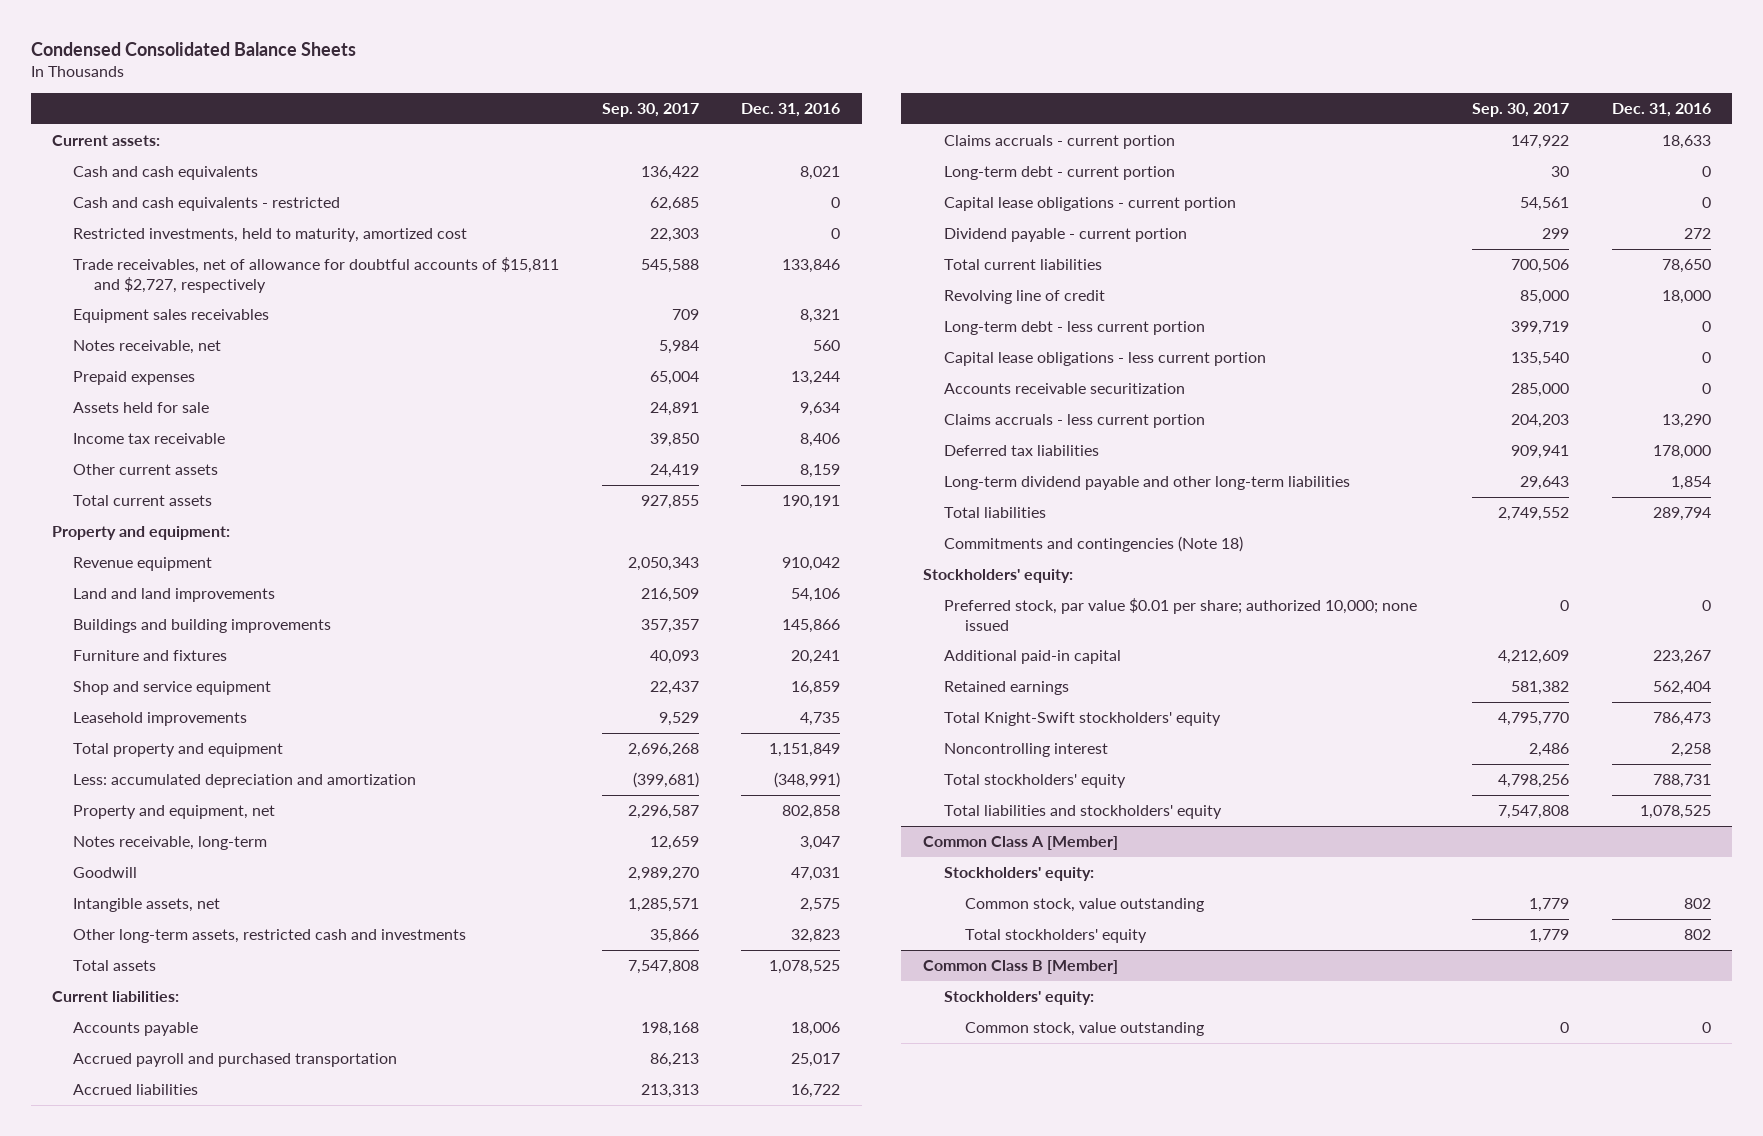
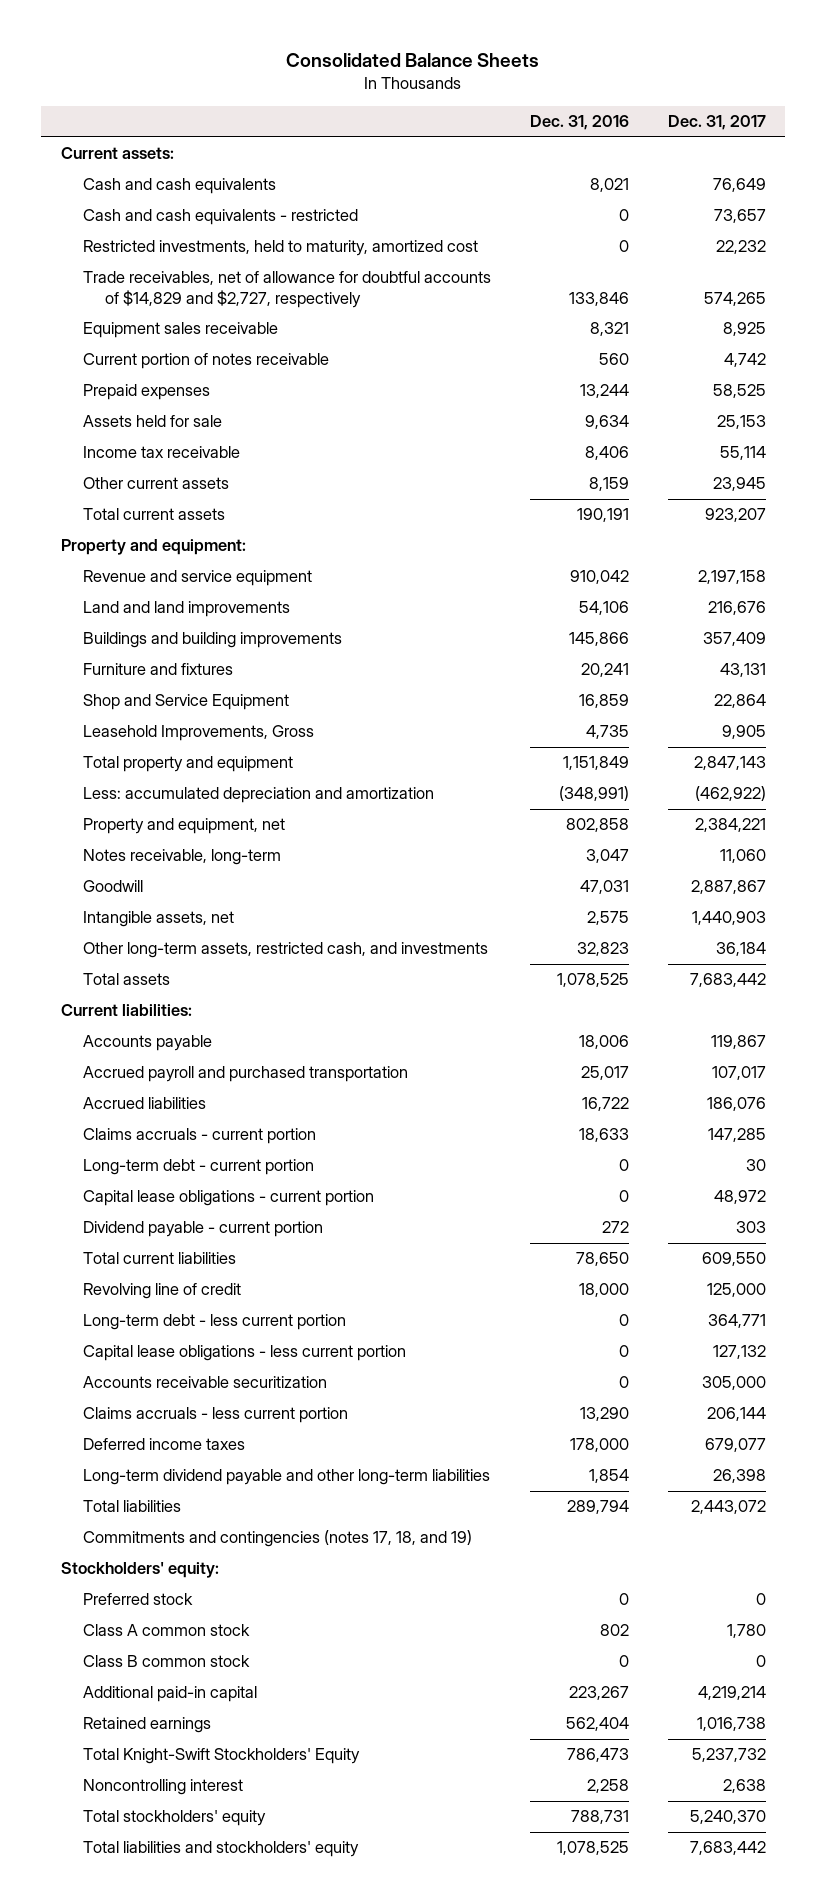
[30,41,356,56] Condensed Consolidated Balance Sheets -> [286,52,540,67] Consolidated Balance Sheets
[601,102,699,117] Sep. 30, 2017 -> none
none -> [667,115,766,131] Dec. 31, 2017
[73,257,560,293] Trade receivables, net of allowance for doubtful accounts of $15,811 and $2,727, respectively -> [83,271,492,308] Trade receivables, net of allowance for doubtful accounts of $14,829 and $2,727, respectively
[73,309,270,324] Equipment sales receivables -> [83,322,279,339] Equipment sales receivable
[73,340,222,355] Notes receivable, net -> [83,353,330,370] Current portion of notes receivable
[73,557,213,572] Revenue equipment -> [83,570,313,587] Revenue and service equipment
[73,681,272,696] Shop and service equipment -> [83,694,290,711] Shop and Service Equipment
[73,712,248,727] Leasehold improvements -> [83,725,315,742] Leasehold Improvements, Gross
[73,929,467,944] Other long-term assets, restricted cash and investments -> [83,942,489,959] Other long-term assets, restricted cash, and investments
[943,445,1099,457] Deferred tax liabilities -> [83,1438,246,1451] Deferred income taxes
[943,536,1243,553] Commitments and contingencies (Note 18) -> [83,1530,473,1548] Commitments and contingencies (notes 17, 18, and 19)
[943,598,1417,631] Preferred stock, par value $0.01 per share; authorized 10,000; none issued -> [83,1593,194,1606] Preferred stock
none -> [83,1624,251,1637] Class A common stock
none -> [83,1655,251,1668] Class B common stock
[943,712,1221,727] Total Knight-Swift stockholders' equity -> [83,1748,361,1765] Total Knight-Swift Stockholders' Equity
[922,836,1118,851] Common Class A [Member] -> none
[943,867,1094,882] Stockholders' equity: -> none
[964,898,1204,913] Common stock, value outstanding -> none
[964,929,1147,944] Total stockholders' equity -> none
[922,960,1118,975] Common Class B [Member] -> none
[943,991,1094,1006] Stockholders' equity: -> none
[964,1022,1204,1037] Common stock, value outstanding -> none

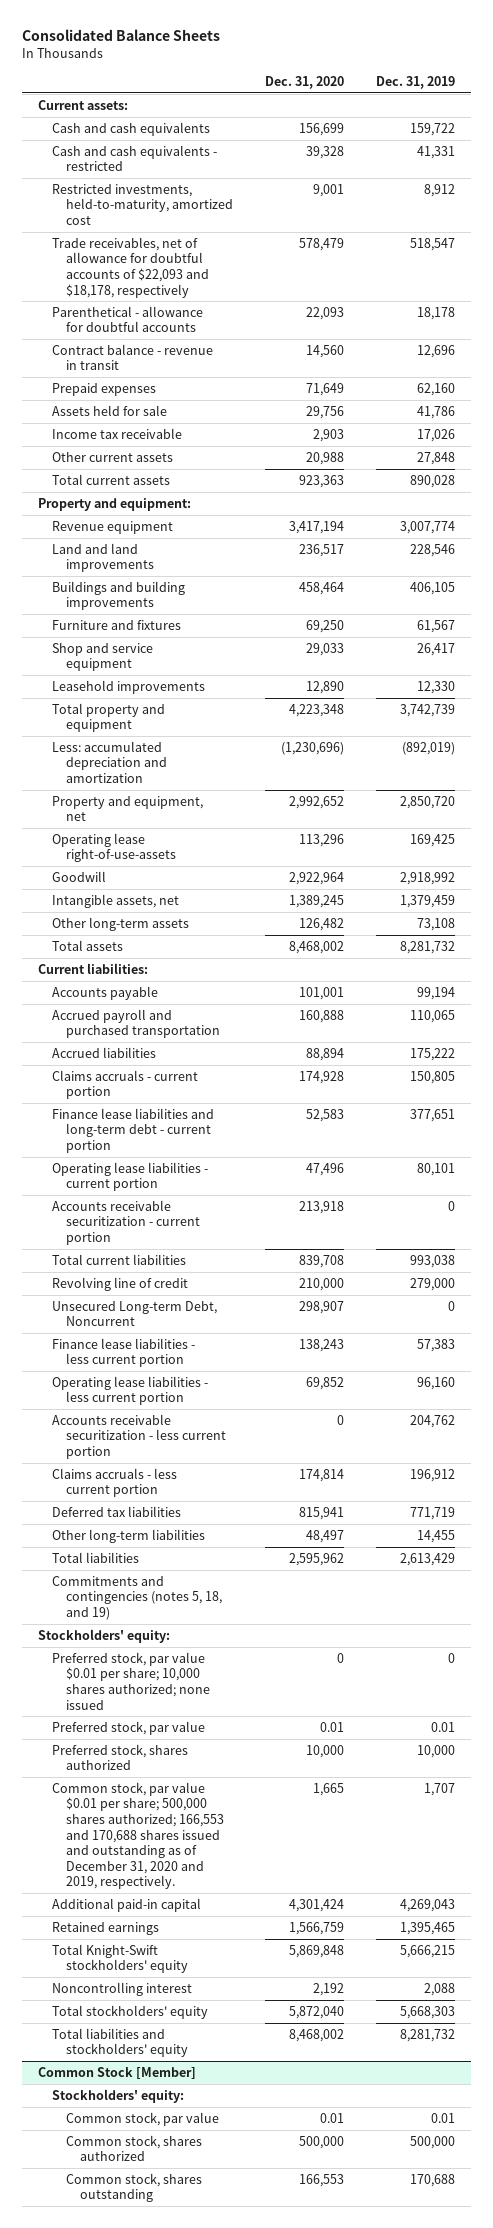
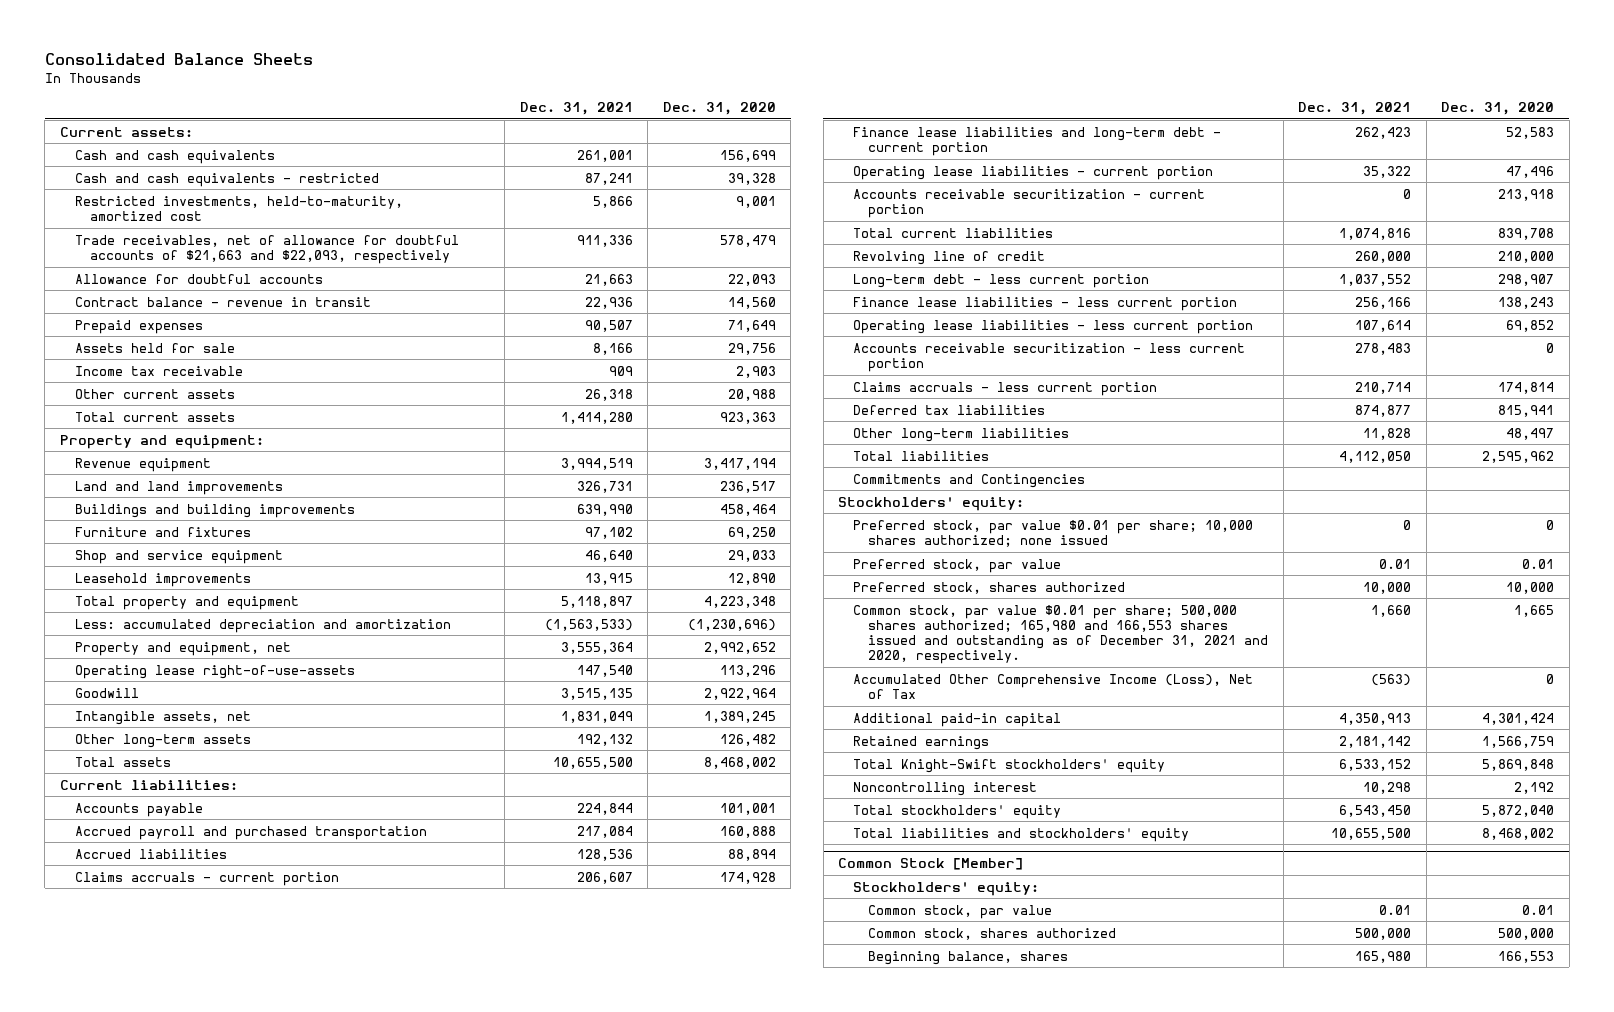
[375,75,455,89] Dec. 31, 2019 -> none
none -> [519,102,633,116] Dec. 31, 2021
[51,236,209,298] Trade receivables, net of allowance for doubtful accounts of $22,093 and $18,178, respectively -> [74,234,459,264] Trade receivables, net of allowance for doubtful accounts of $21,663 and $22,093, respectively
[51,305,203,333] Parenthetical - allowance for doubtful accounts -> [74,273,323,284] Allowance for doubtful accounts
[51,1300,217,1327] Unsecured Long-term Debt, Noncurrent -> [853,273,1150,288] Long-term debt - less current portion
[51,1575,222,1621] Commitments and contingencies (notes 5, 18, and 19) -> [853,473,1086,488] Commitments and Contingencies
[51,1781,224,1890] Common stock, par value $0.01 per share; 500,000 shares authorized; 166,553 and 170,688 shares issued and outstanding as of December 31, 2020 and 2019, respectively. -> [853,604,1268,665] Common stock, par value $0.01 per share; 500,000 shares authorized; 165,980 and 166,553 shares issued and outstanding as of December 31, 2021 and 2020, respectively.
none -> [853,673,1254,699] Accumulated Other Comprehensive Income (Loss), Net of Tax
[65,2172,202,2203] Common stock, shares outstanding -> [867,950,1068,965] Beginning balance, shares

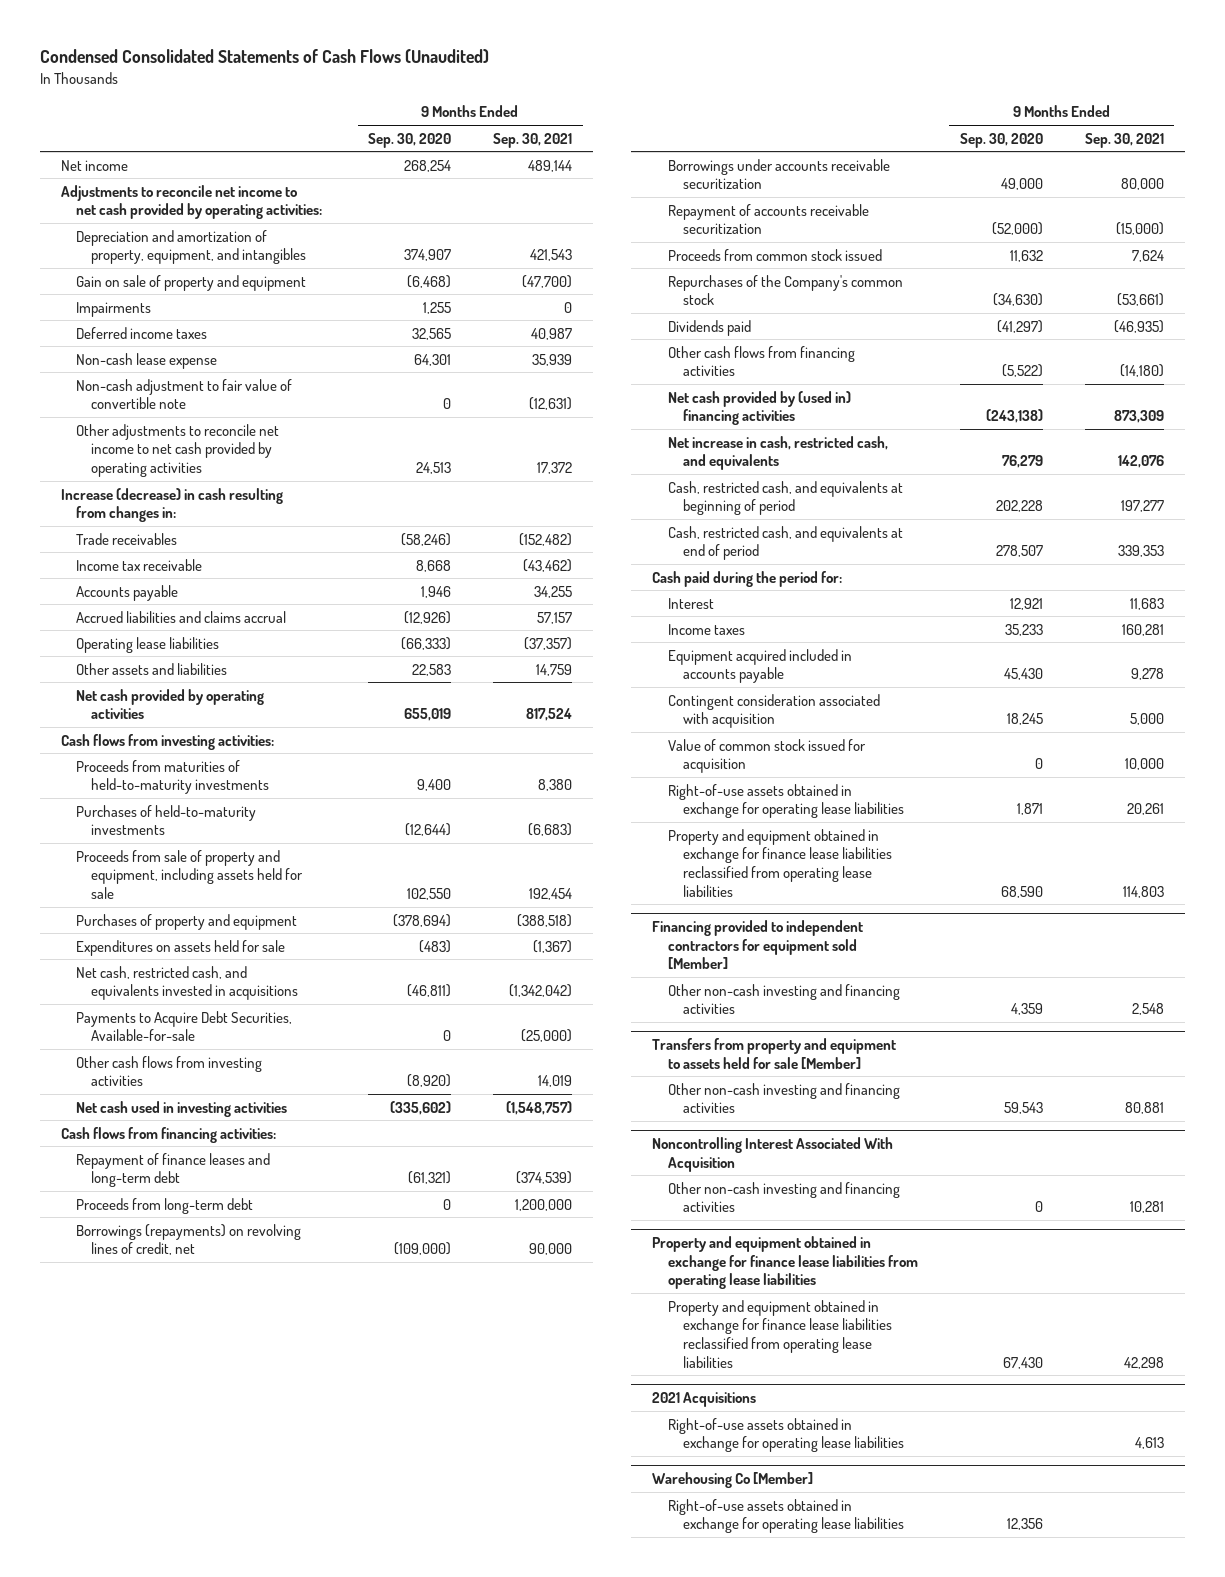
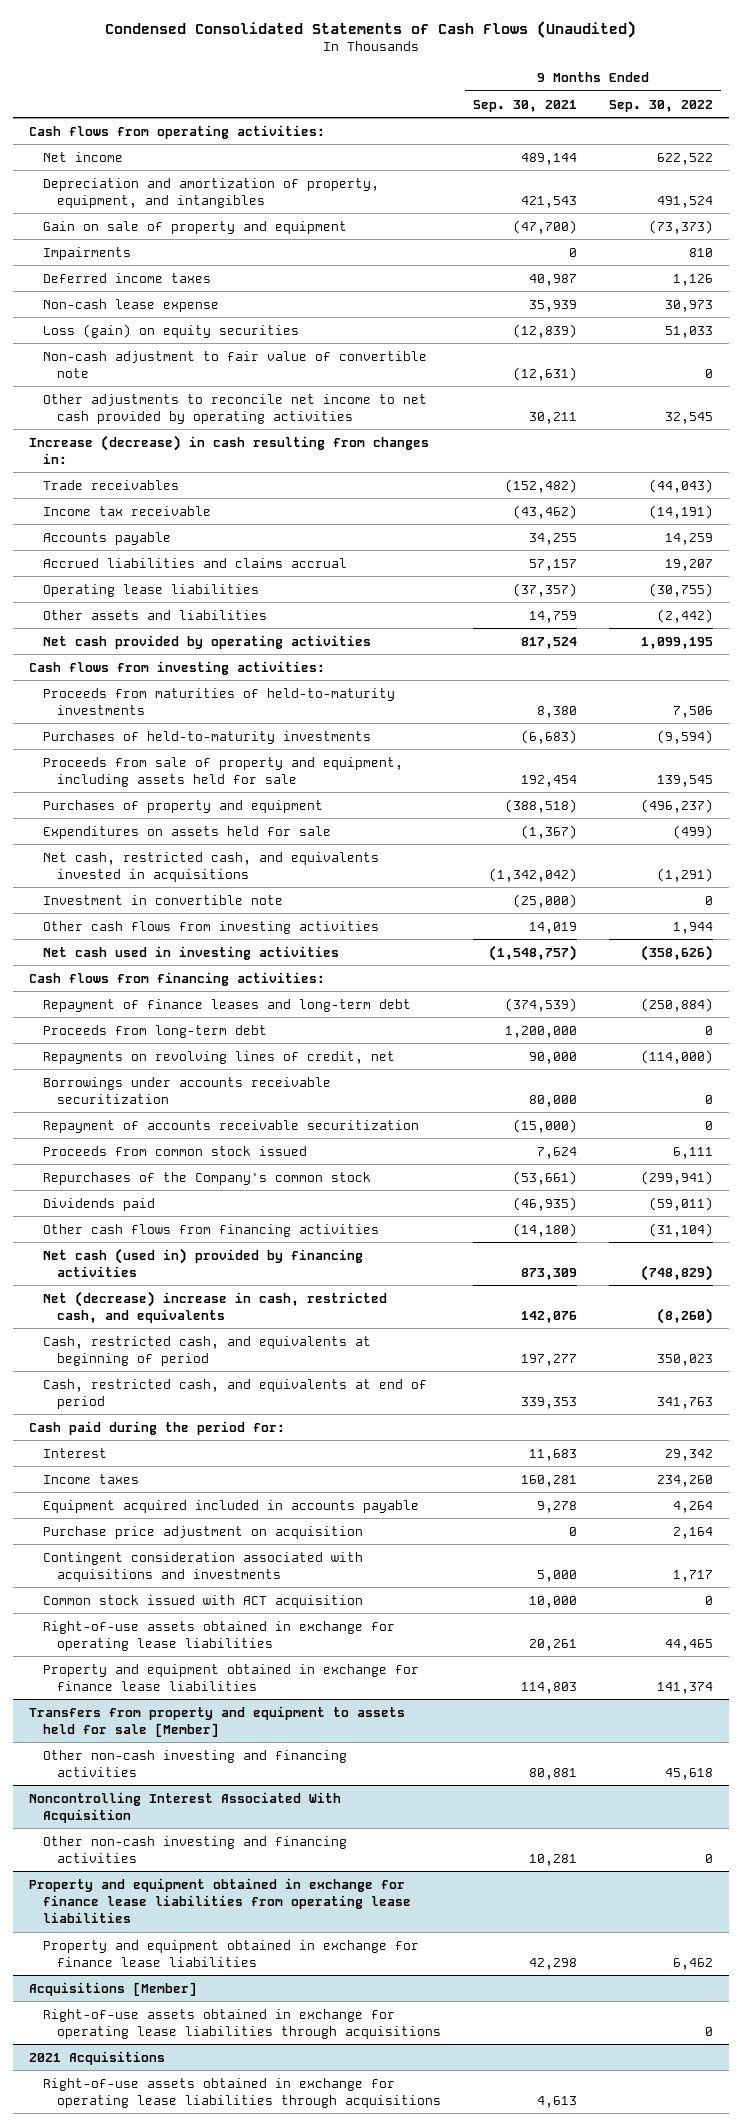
[368,132,452,148] Sep. 30, 2020 -> none
none -> [609,99,714,112] Sep. 30, 2022
none -> [29,124,326,139] Cash flows from operating activities:
[60,184,322,220] Adjustments to reconcile net income to net cash provided by operating activities: -> none
none -> [42,323,299,338] Loss (gain) on equity securities
[537,461,573,474] 17,372 -> [529,411,578,424] 30,211
[75,1010,292,1042] Payments to Acquire Debt Securities, Available-for-sale -> [42,894,283,905] Investment in convertible note
[75,1223,301,1256] Borrowings (repayments) on revolving lines of credit, net -> [42,1050,395,1064] Repayments on revolving lines of credit, net
[667,390,851,426] Net cash provided by (used in) financing activities -> [42,1247,363,1277] Net cash (used in) provided by financing activities
[667,435,888,471] Net increase in cash, restricted cash, and equivalents -> [42,1290,387,1323] Net (decrease) increase in cash, restricted cash, and equivalents
none -> [42,1525,363,1539] Purchase price adjustment on acquisition
[667,693,880,729] Contingent consideration associated with acquisition -> [42,1551,363,1582] Contingent consideration associated with acquisitions and investments
[667,738,866,774] Value of common stock issued for acquisition -> [42,1594,363,1608] Common stock issued with ACT acquisition
[652,920,864,970] Financing provided to independent contractors for equipment sold [Member] -> none
[667,983,900,1015] Other non-cash investing and financing activities -> none
[667,828,893,897] Property and equipment obtained in exchange for finance lease liabilities reclassified from operating lease liabilities -> [42,1663,419,1691] Property and equipment obtained in exchange for finance lease liabilities
[667,1299,893,1368] Property and equipment obtained in exchange for finance lease liabilities reclassified from operating lease liabilities -> [42,1939,419,1967] Property and equipment obtained in exchange for finance lease liabilities
none -> [29,1981,198,1996] Acquisitions [Member]
none -> [42,2008,441,2039] Right-of-use assets obtained in exchange for operating lease liabilities through acquisitions
[652,1472,814,1489] Warehousing Co [Member] -> none
[667,1498,905,1534] Right-of-use assets obtained in exchange for operating lease liabilities -> none
[667,1417,905,1453] Right-of-use assets obtained in exchange for operating lease liabilities -> [42,2077,441,2108] Right-of-use assets obtained in exchange for operating lease liabilities through acquisitions

